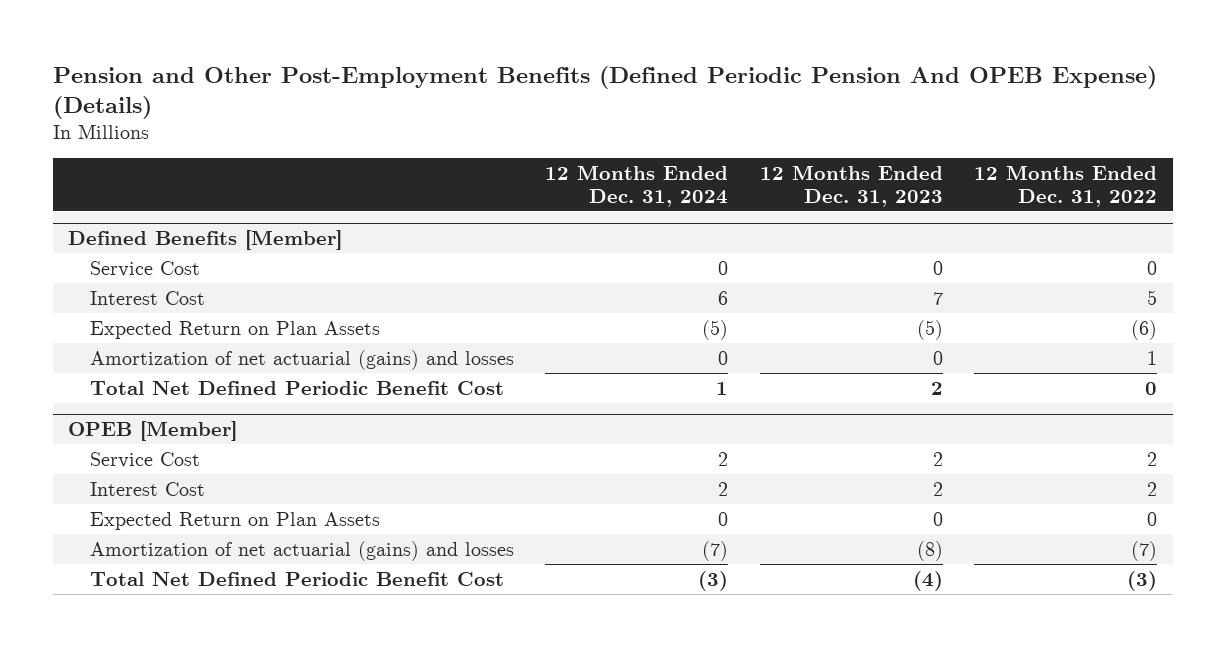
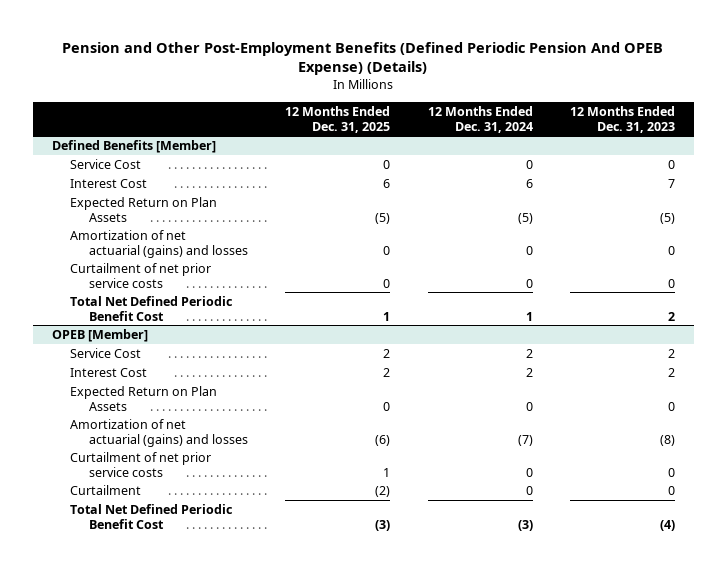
[974,165,1158,207] 12 Months Ended Dec. 31, 2022 -> none
none -> [285,105,391,133] 12 Months Ended Dec. 31, 2025
none -> [70,262,212,288] Curtailment of net prior service costs
none -> [70,451,212,477] Curtailment of net prior service costs
none -> [70,484,142,495] Curtailment

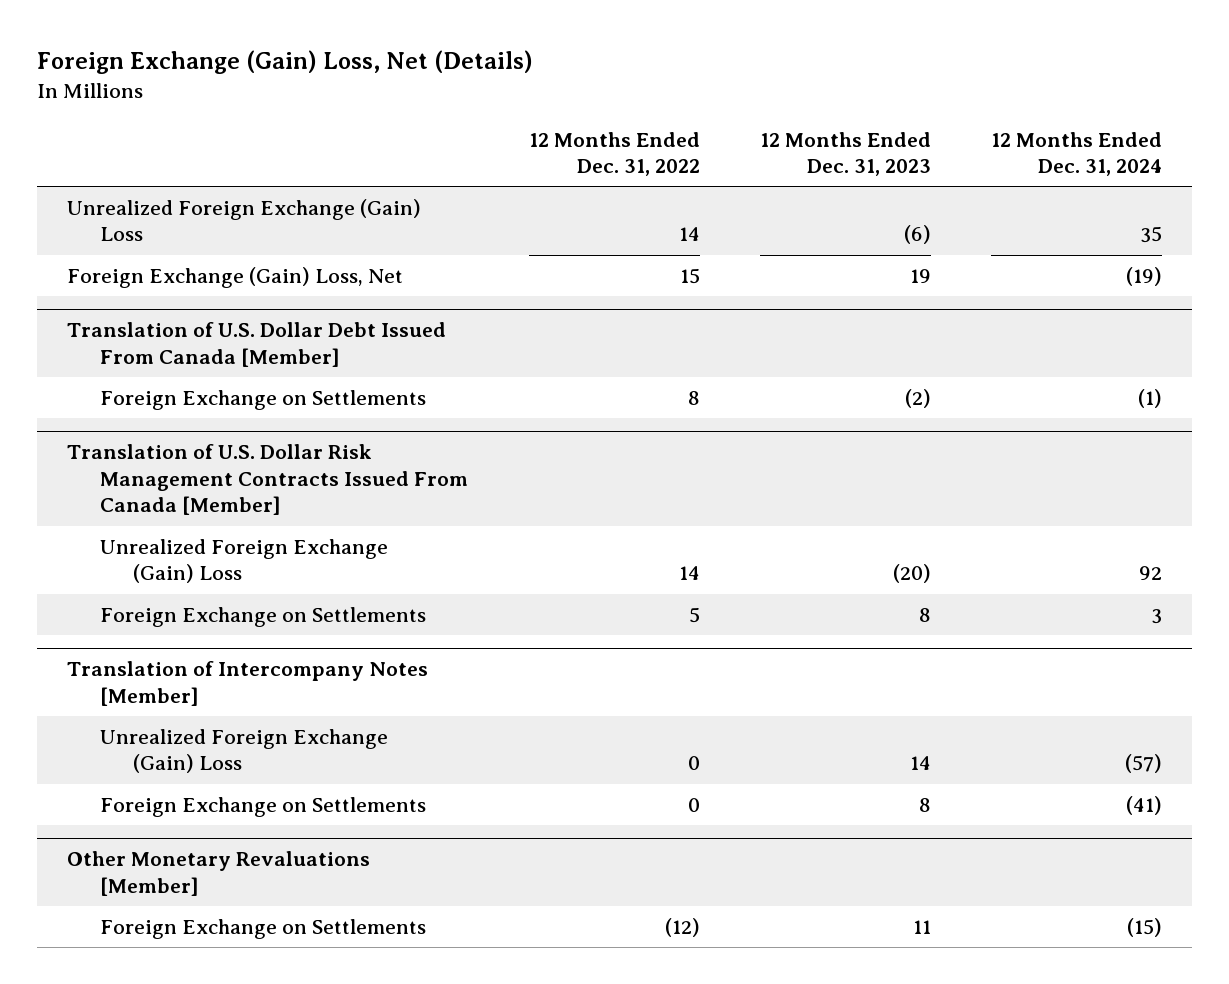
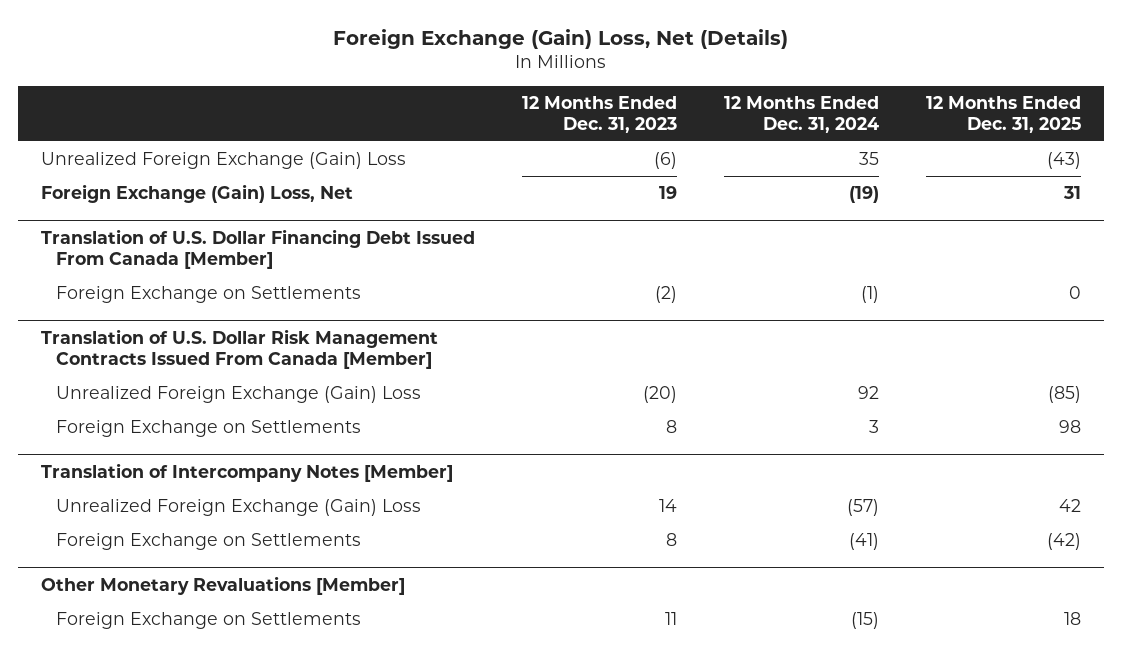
[528,131,700,177] 12 Months Ended Dec. 31, 2022 -> none
none -> [925,95,1081,133] 12 Months Ended Dec. 31, 2025
[67,322,447,367] Translation of U.S. Dollar Debt Issued From Canada [Member] -> [41,228,476,269] Translation of U.S. Dollar Financing Debt Issued From Canada [Member]

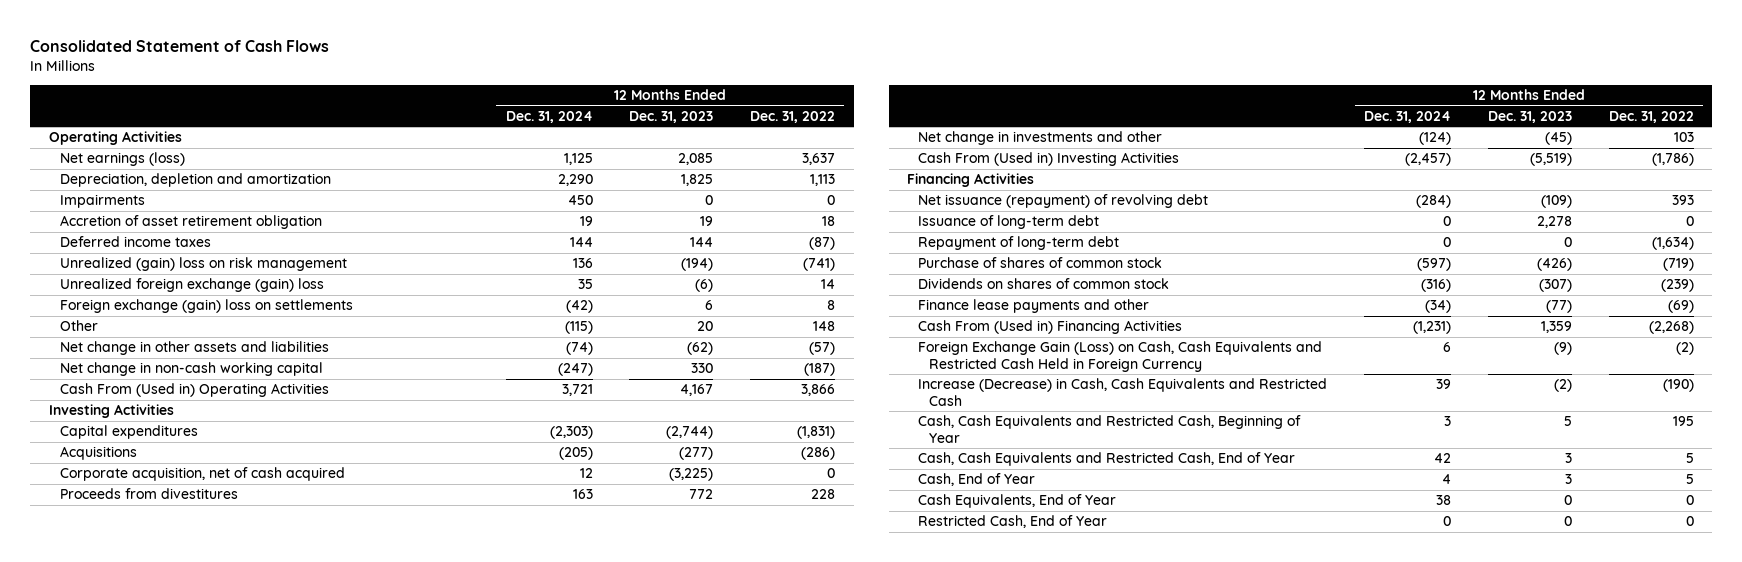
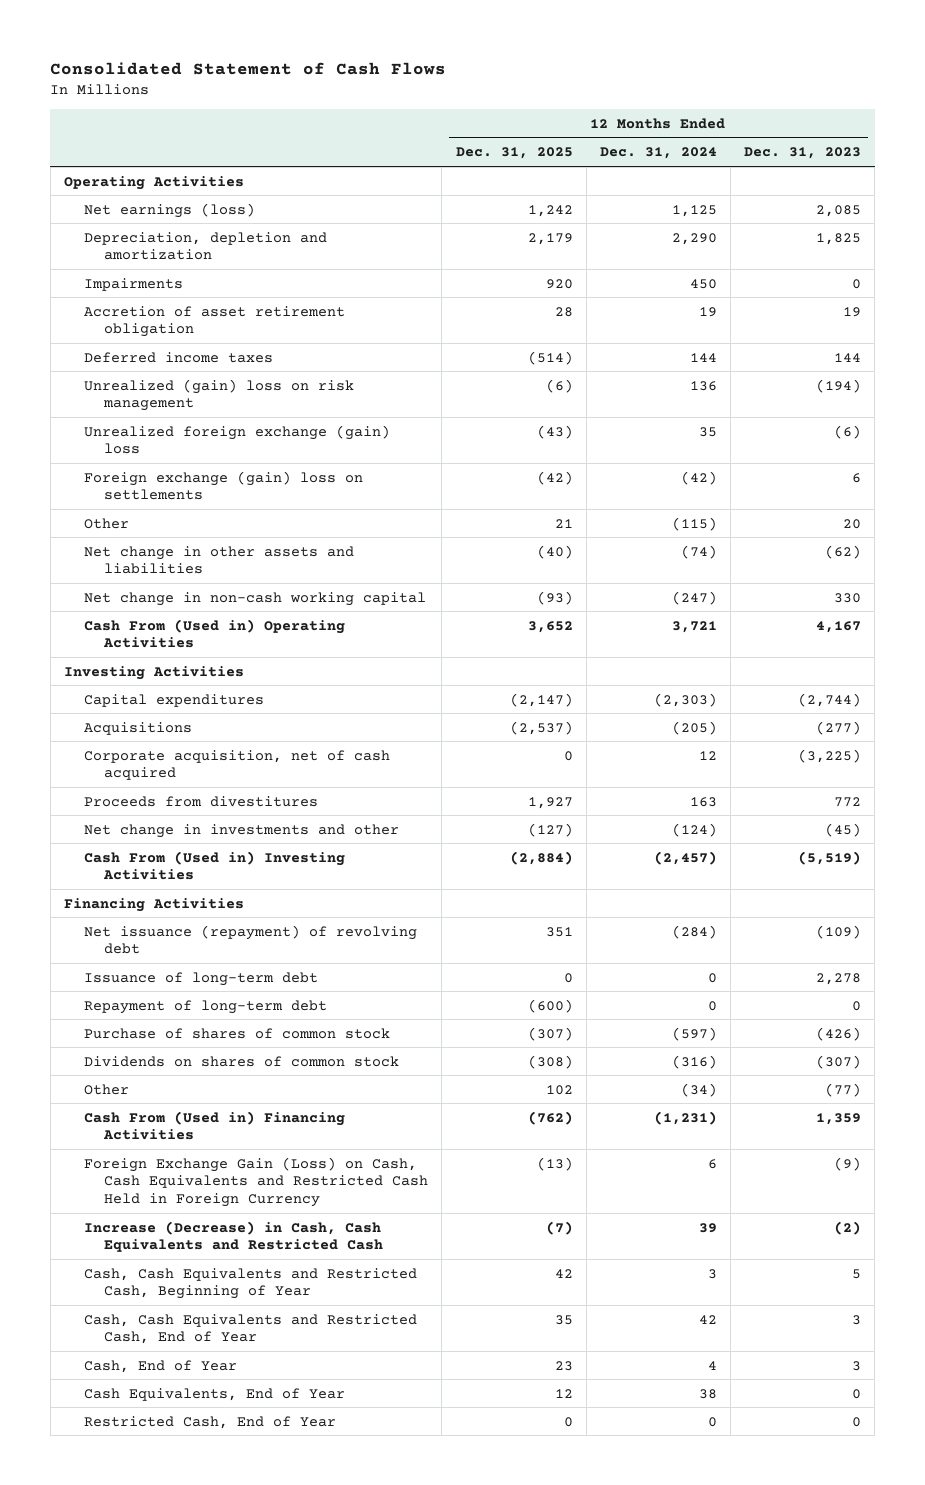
[750,110,836,123] Dec. 31, 2022 -> none
none -> [455,147,573,160] Dec. 31, 2025
[918,299,1150,314] Finance lease payments and other -> [84,1083,130,1095] Other

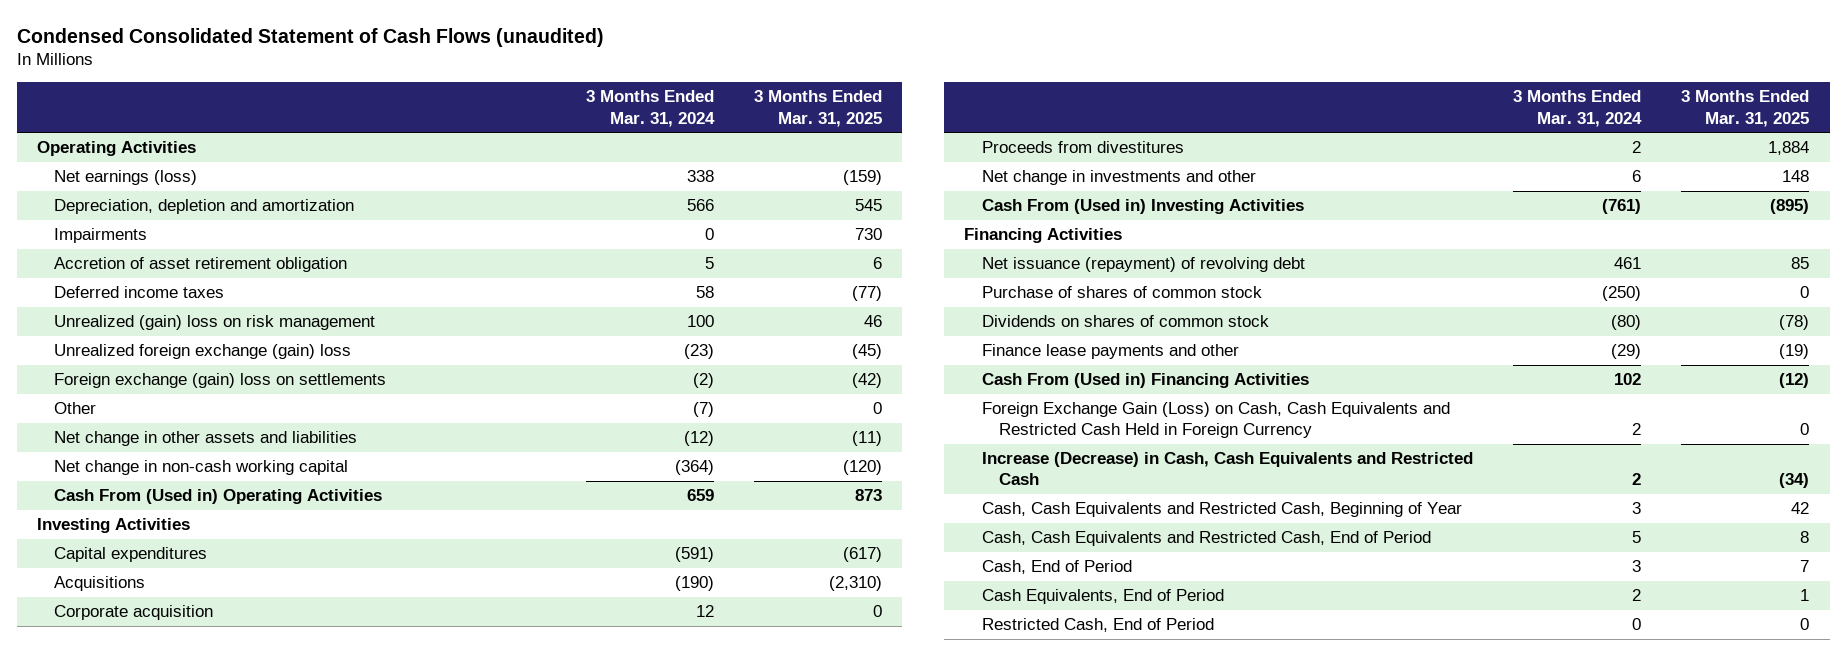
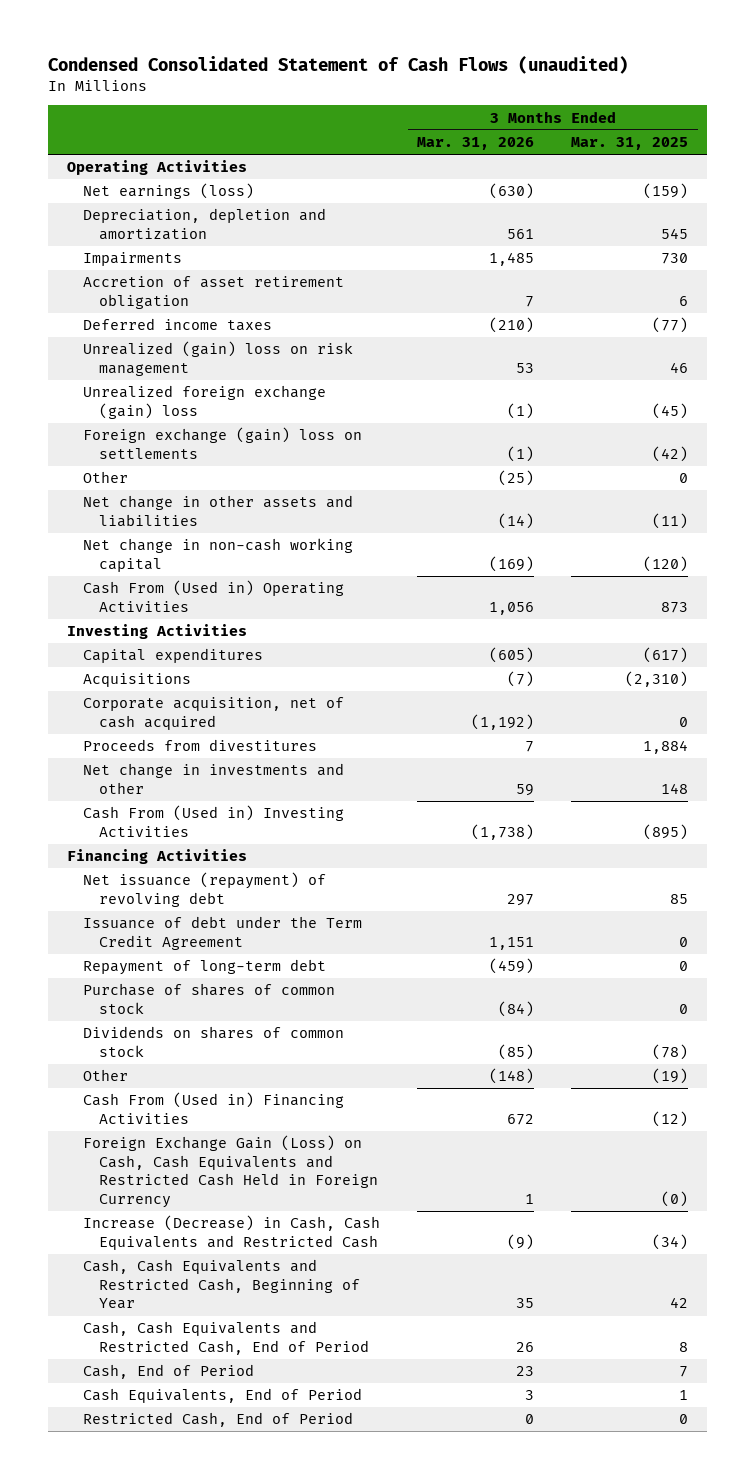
[585,90,715,127] 3 Months Ended Mar. 31, 2024 -> none
none -> [417,137,535,151] Mar. 31, 2026
[54,605,214,621] Corporate acquisition -> [82,697,344,730] Corporate acquisition, net of cash acquired
none -> [82,916,362,950] Issuance of debt under the Term Credit Agreement
none -> [82,959,326,976] Repayment of long-term debt
[981,344,1239,360] Finance lease payments and other -> none
none -> [82,1069,128,1082] Other
[1800,423,1810,436] 0 -> [661,1190,689,1207] (0)

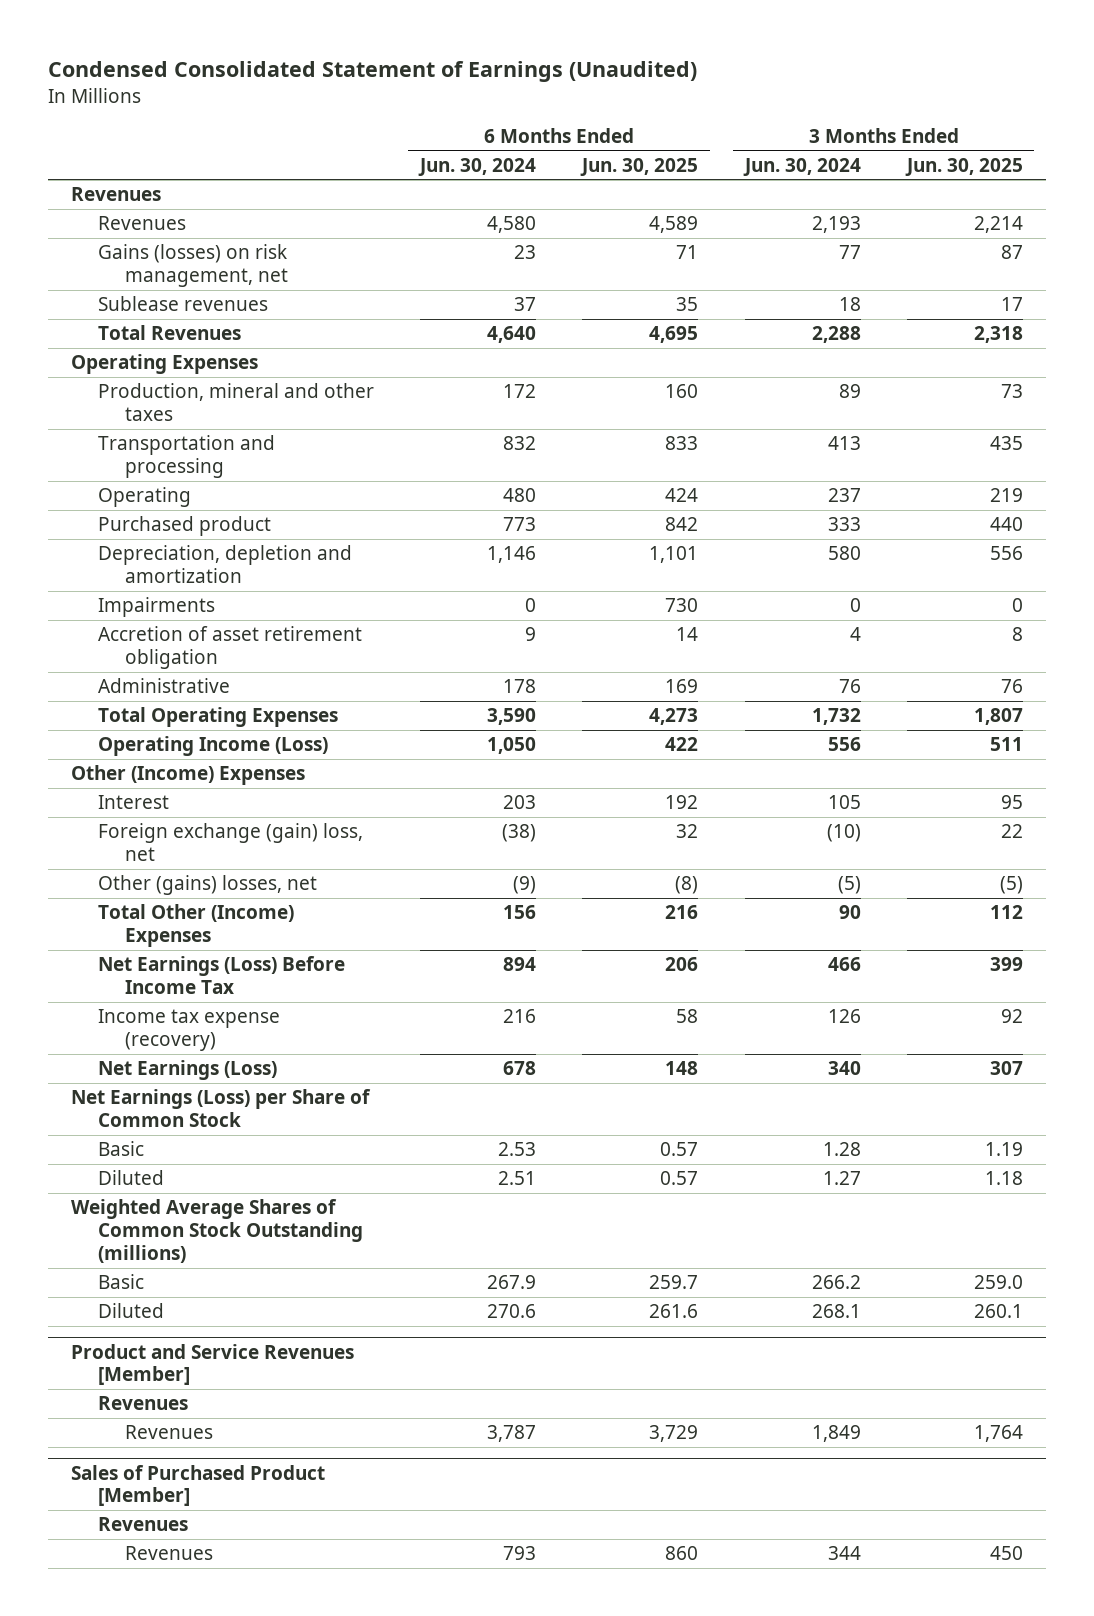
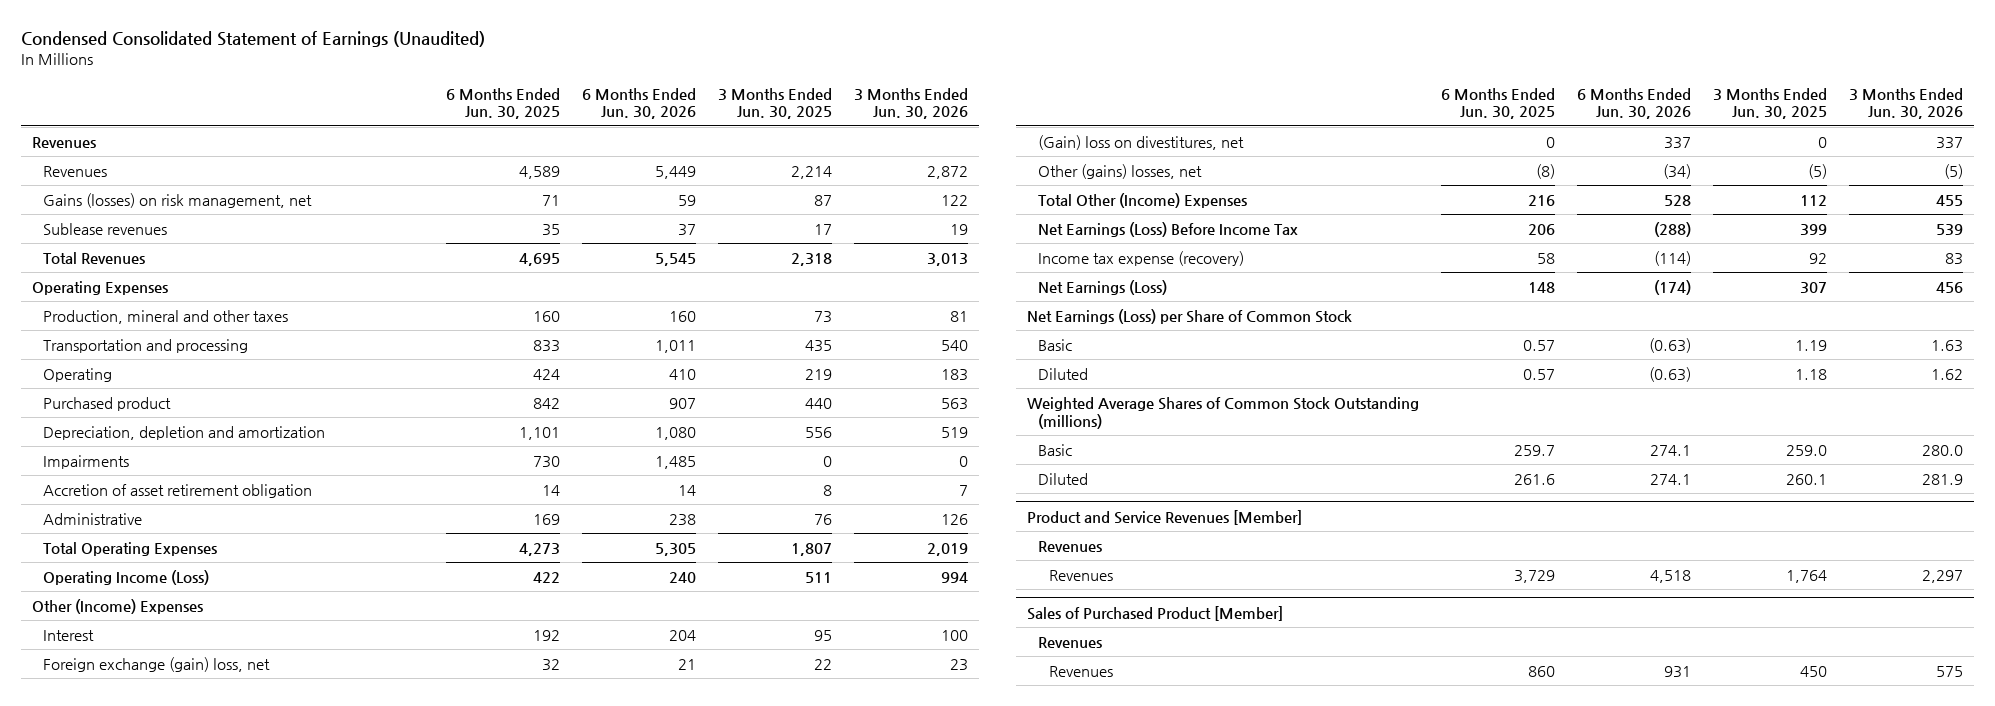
[418,157,537,176] Jun. 30, 2024 -> none
[742,157,861,176] Jun. 30, 2024 -> none
none -> [582,87,697,120] 6 Months Ended Jun. 30, 2026
none -> [854,87,969,120] 3 Months Ended Jun. 30, 2026
none -> [1037,134,1244,150] (Gain) loss on divestitures, net

